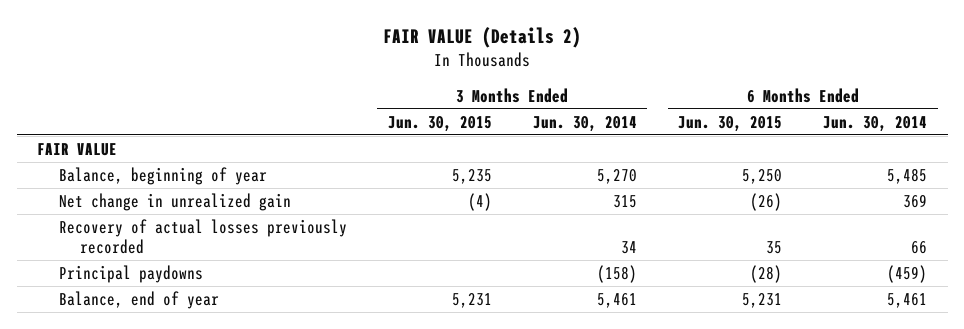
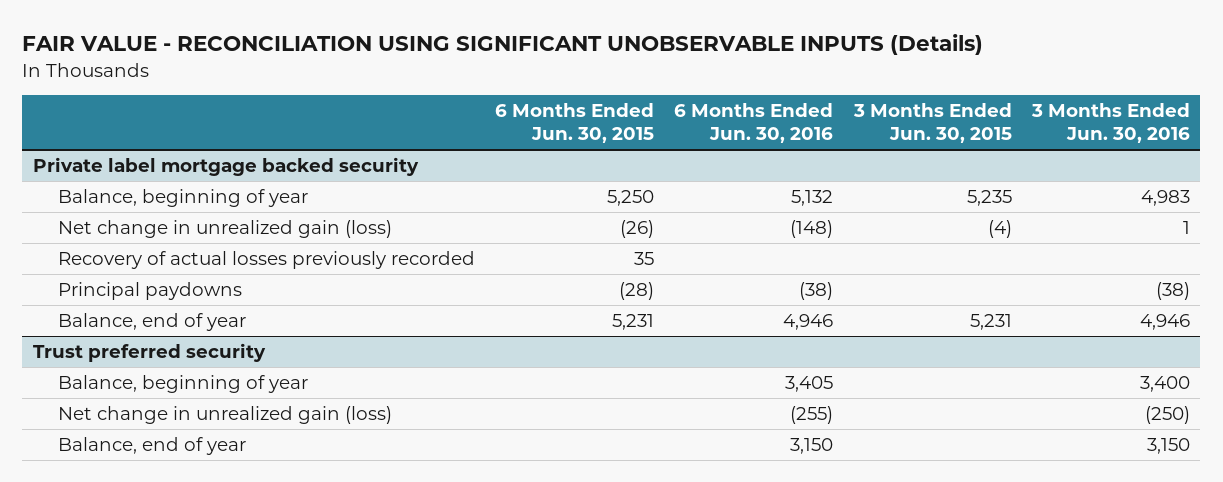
[383,26,582,48] FAIR VALUE (Details 2) -> [22,34,984,56] FAIR VALUE - RECONCILIATION USING SIGNIFICANT UNOBSERVABLE INPUTS (Details)
[532,115,637,132] Jun. 30, 2014 -> none
[823,115,928,132] Jun. 30, 2014 -> none
none -> [674,103,834,144] 6 Months Ended Jun. 30, 2016
none -> [1031,103,1191,144] 3 Months Ended Jun. 30, 2016
[37,142,118,156] FAIR VALUE -> none
none -> [32,156,419,176] Private label mortgage backed security
[58,192,291,211] Net change in unrealized gain -> [57,219,392,238] Net change in unrealized gain (loss)
none -> [32,342,266,362] Trust preferred security
none -> [57,374,308,393] Balance, beginning of year
none -> [57,405,392,424] Net change in unrealized gain (loss)
none -> [57,436,246,455] Balance, end of year

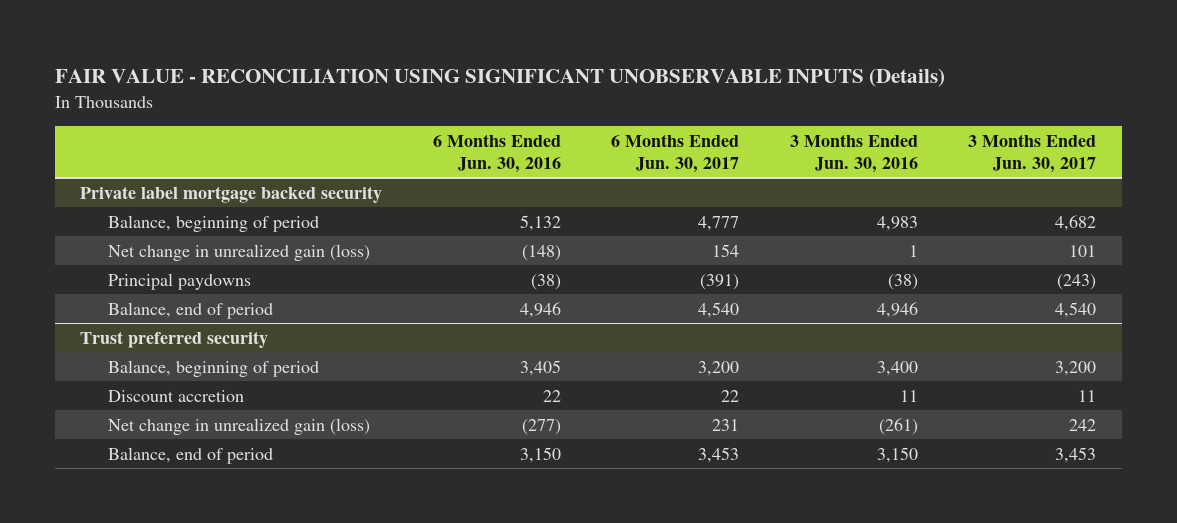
[495,103,655,144] 6 Months Ended Jun. 30, 2015 -> none
[852,103,1012,144] 3 Months Ended Jun. 30, 2015 -> none
none -> [611,133,740,173] 6 Months Ended Jun. 30, 2017
none -> [968,133,1097,173] 3 Months Ended Jun. 30, 2017
[57,188,308,207] Balance, beginning of year -> [108,214,320,232] Balance, beginning of period
[57,250,475,269] Recovery of actual losses previously recorded -> none
[57,312,246,331] Balance, end of year -> [108,301,274,319] Balance, end of period
[57,374,308,393] Balance, beginning of year -> [108,359,320,377] Balance, beginning of period
none -> [108,389,245,402] Discount accretion
[790,405,834,424] (255) -> [521,418,561,435] (277)
[1145,405,1191,424] (250) -> [878,417,918,435] (261)
[57,436,246,455] Balance, end of year -> [108,446,274,464] Balance, end of period

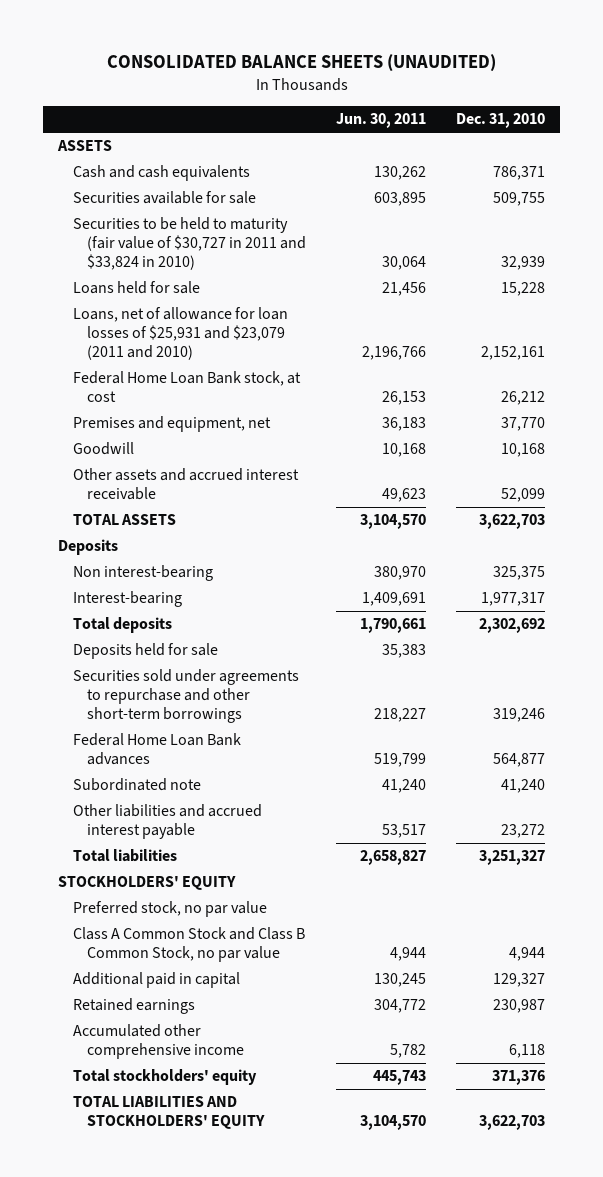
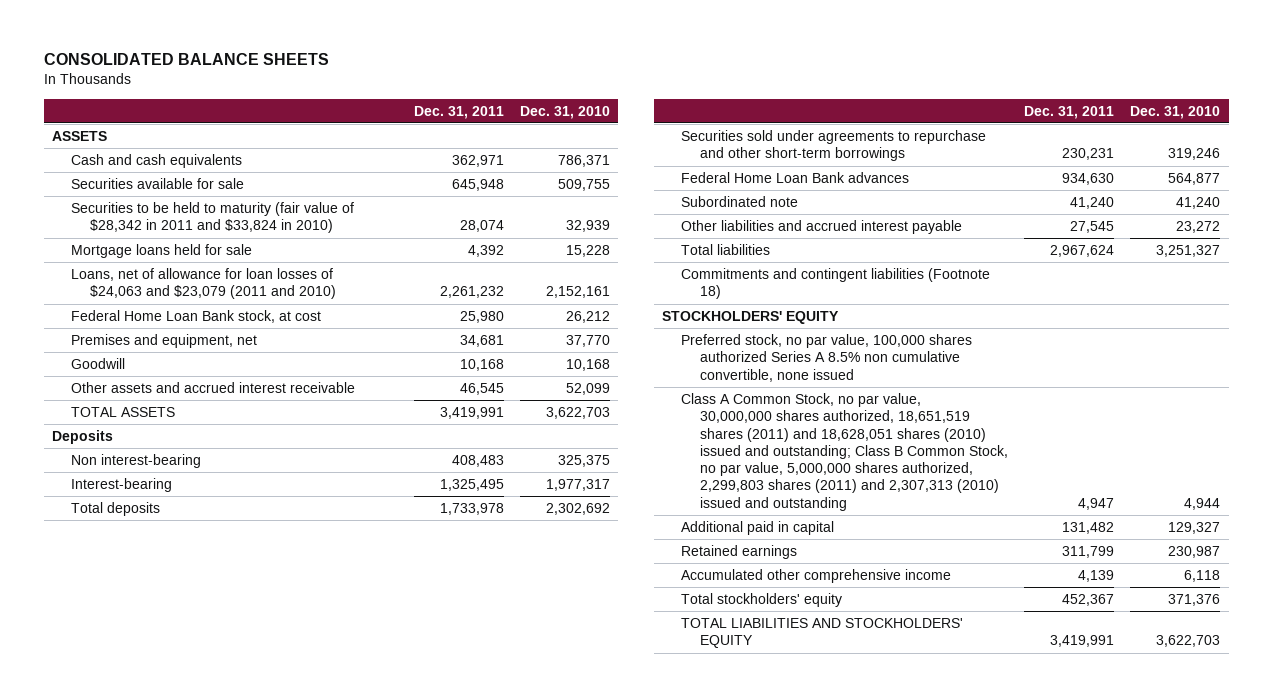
[106,54,496,72] CONSOLIDATED BALANCE SHEETS (UNAUDITED) -> [43,53,329,66] CONSOLIDATED BALANCE SHEETS
[336,113,427,129] Jun. 30, 2011 -> none
none -> [414,105,505,119] Dec. 31, 2011
[72,217,306,270] Securities to be held to maturity (fair value of $30,727 in 2011 and $33,824 in 2010) -> [70,202,354,234] Securities to be held to maturity (fair value of $28,342 in 2011 and $33,824 in 2010)
[72,281,200,295] Loans held for sale -> [70,244,252,259] Mortgage loans held for sale
[72,307,288,360] Loans, net of allowance for loan losses of $25,931 and $23,079 (2011 and 2010) -> [70,268,336,300] Loans, net of allowance for loan losses of $24,063 and $23,079 (2011 and 2010)
[72,643,218,660] Deposits held for sale -> none
none -> [680,268,990,300] Commitments and contingent liabilities (Footnote 18)
[72,901,267,918] Preferred stock, no par value -> [680,334,972,382] Preferred stock, no par value, 100,000 shares authorized Series A 8.5% non cumulative convertible, none issued
[72,927,305,963] Class A Common Stock and Class B Common Stock, no par value -> [680,393,1008,511] Class A Common Stock, no par value, 30,000,000 shares authorized, 18,651,519 shares (2011) and 18,628,051 shares (2010) issued and outstanding; Class B Common Stock, no par value, 5,000,000 shares authorized, 2,299,803 shares (2011) and 2,307,313 (2010) issued and outstanding

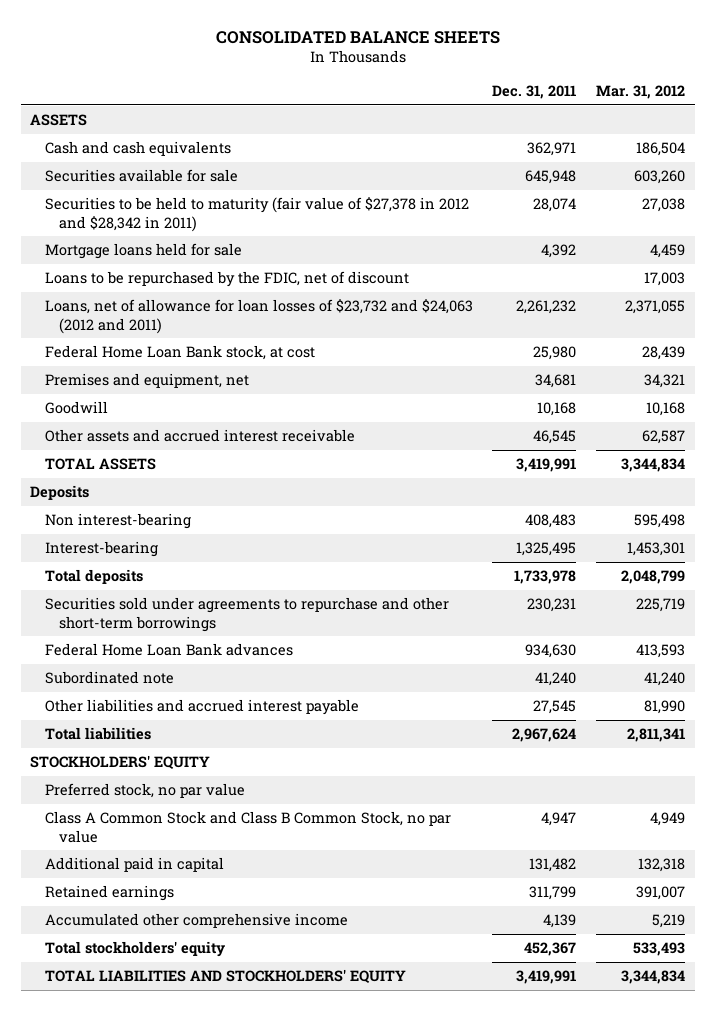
[520,105,611,119] Dec. 31, 2010 -> none
none -> [595,84,685,99] Mar. 31, 2012
[70,202,354,234] Securities to be held to maturity (fair value of $28,342 in 2011 and $33,824 in 2010) -> [44,197,469,232] Securities to be held to maturity (fair value of $27,378 in 2012 and $28,342 in 2011)
none -> [44,271,409,288] Loans to be repurchased by the FDIC, net of discount
[70,268,336,300] Loans, net of allowance for loan losses of $24,063 and $23,079 (2011 and 2010) -> [44,299,473,334] Loans, net of allowance for loan losses of $23,732 and $24,063 (2012 and 2011)
[680,268,990,300] Commitments and contingent liabilities (Footnote 18) -> none
[680,334,972,382] Preferred stock, no par value, 100,000 shares authorized Series A 8.5% non cumulative convertible, none issued -> [44,783,245,799] Preferred stock, no par value
[680,393,1008,511] Class A Common Stock, no par value, 30,000,000 shares authorized, 18,651,519 shares (2011) and 18,628,051 shares (2010) issued and outstanding; Class B Common Stock, no par value, 5,000,000 shares authorized, 2,299,803 shares (2011) and 2,307,313 (2010) issued and outstanding -> [44,811,451,843] Class A Common Stock and Class B Common Stock, no par value

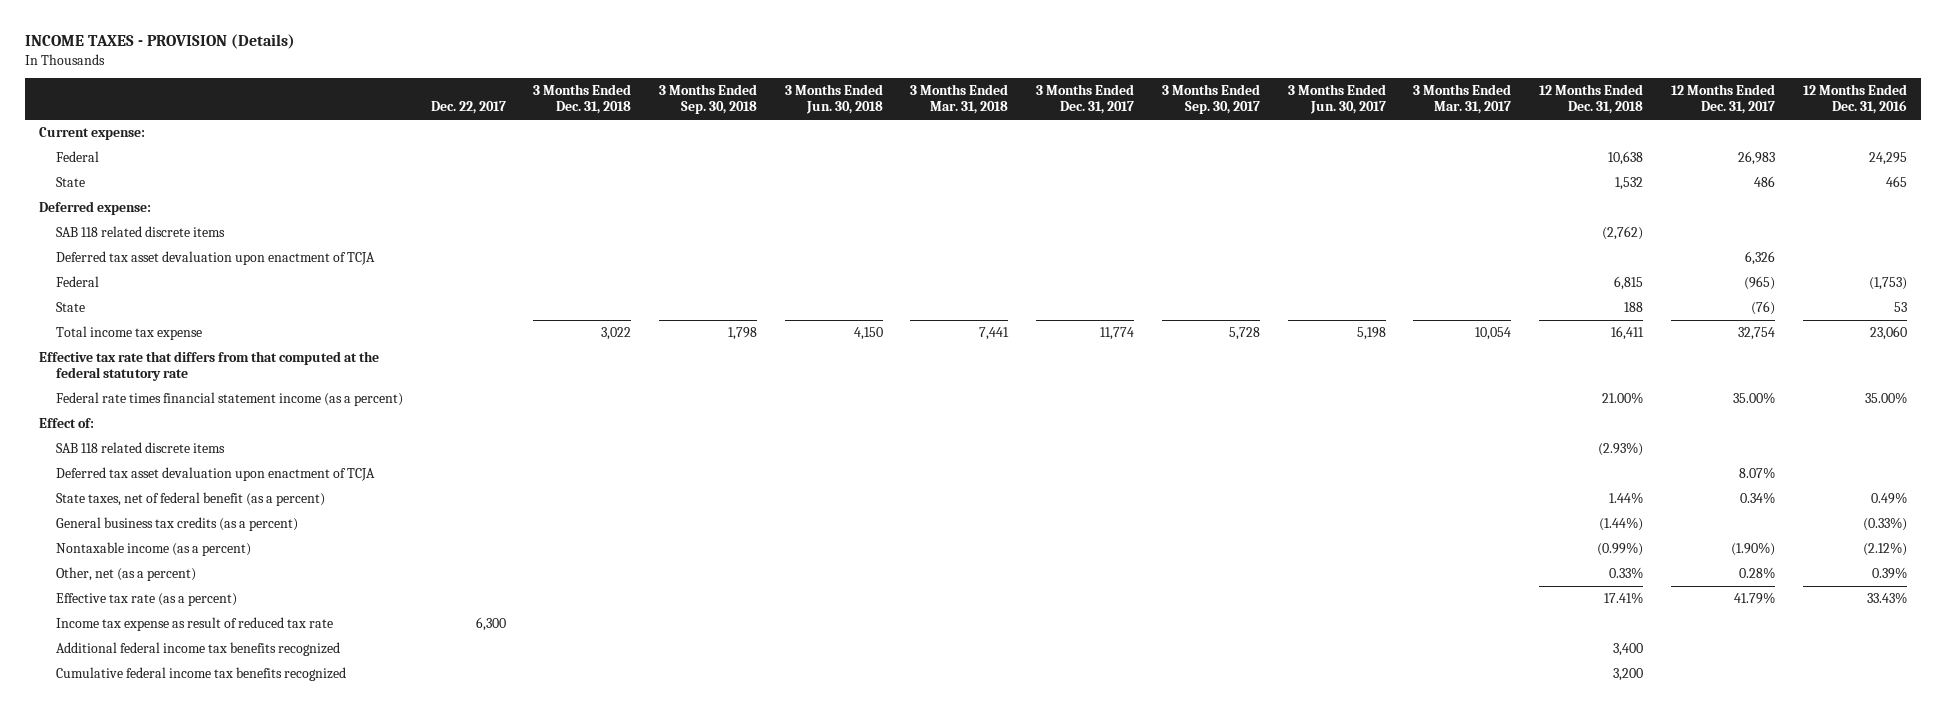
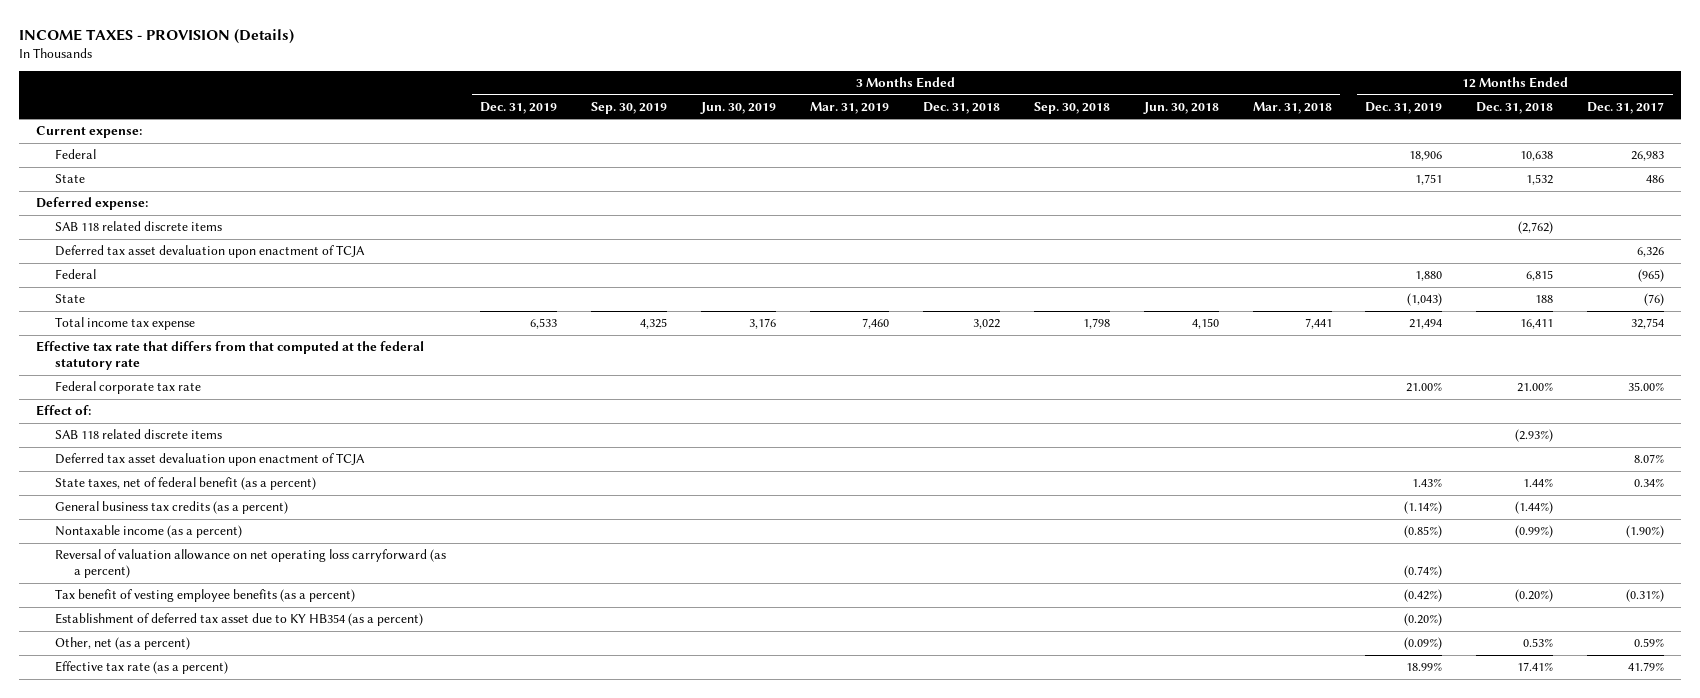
[430,101,506,115] Dec. 22, 2017 -> none
[1036,84,1135,115] 3 Months Ended Dec. 31, 2017 -> none
[1161,84,1260,115] 3 Months Ended Sep. 30, 2017 -> none
[1287,84,1386,115] 3 Months Ended Jun. 30, 2017 -> none
[1413,84,1512,115] 3 Months Ended Mar. 31, 2017 -> none
[1802,84,1907,115] 12 Months Ended Dec. 31, 2016 -> none
none -> [480,101,558,114] Dec. 31, 2019
none -> [590,101,667,114] Sep. 30, 2019
none -> [699,101,776,114] Jun. 30, 2019
none -> [809,101,889,114] Mar. 31, 2019
none -> [1365,101,1443,114] Dec. 31, 2019
[55,392,403,407] Federal rate times financial statement income (as a percent) -> [55,381,202,395] Federal corporate tax rate
none -> [55,549,447,579] Reversal of valuation allowance on net operating loss carryforward (as a percent)
none -> [55,589,356,603] Tax benefit of vesting employee benefits (as a percent)
none -> [55,613,424,627] Establishment of deferred tax asset due to KY HB354 (as a percent)
[1609,567,1644,580] 0.33% -> [1523,638,1554,648] 0.53%
[1738,567,1775,580] 0.28% -> [1634,638,1665,648] 0.59%
[55,617,333,632] Income tax expense as result of reduced tax rate -> none
[55,642,340,657] Additional federal income tax benefits recognized -> none
[55,667,346,682] Cumulative federal income tax benefits recognized -> none

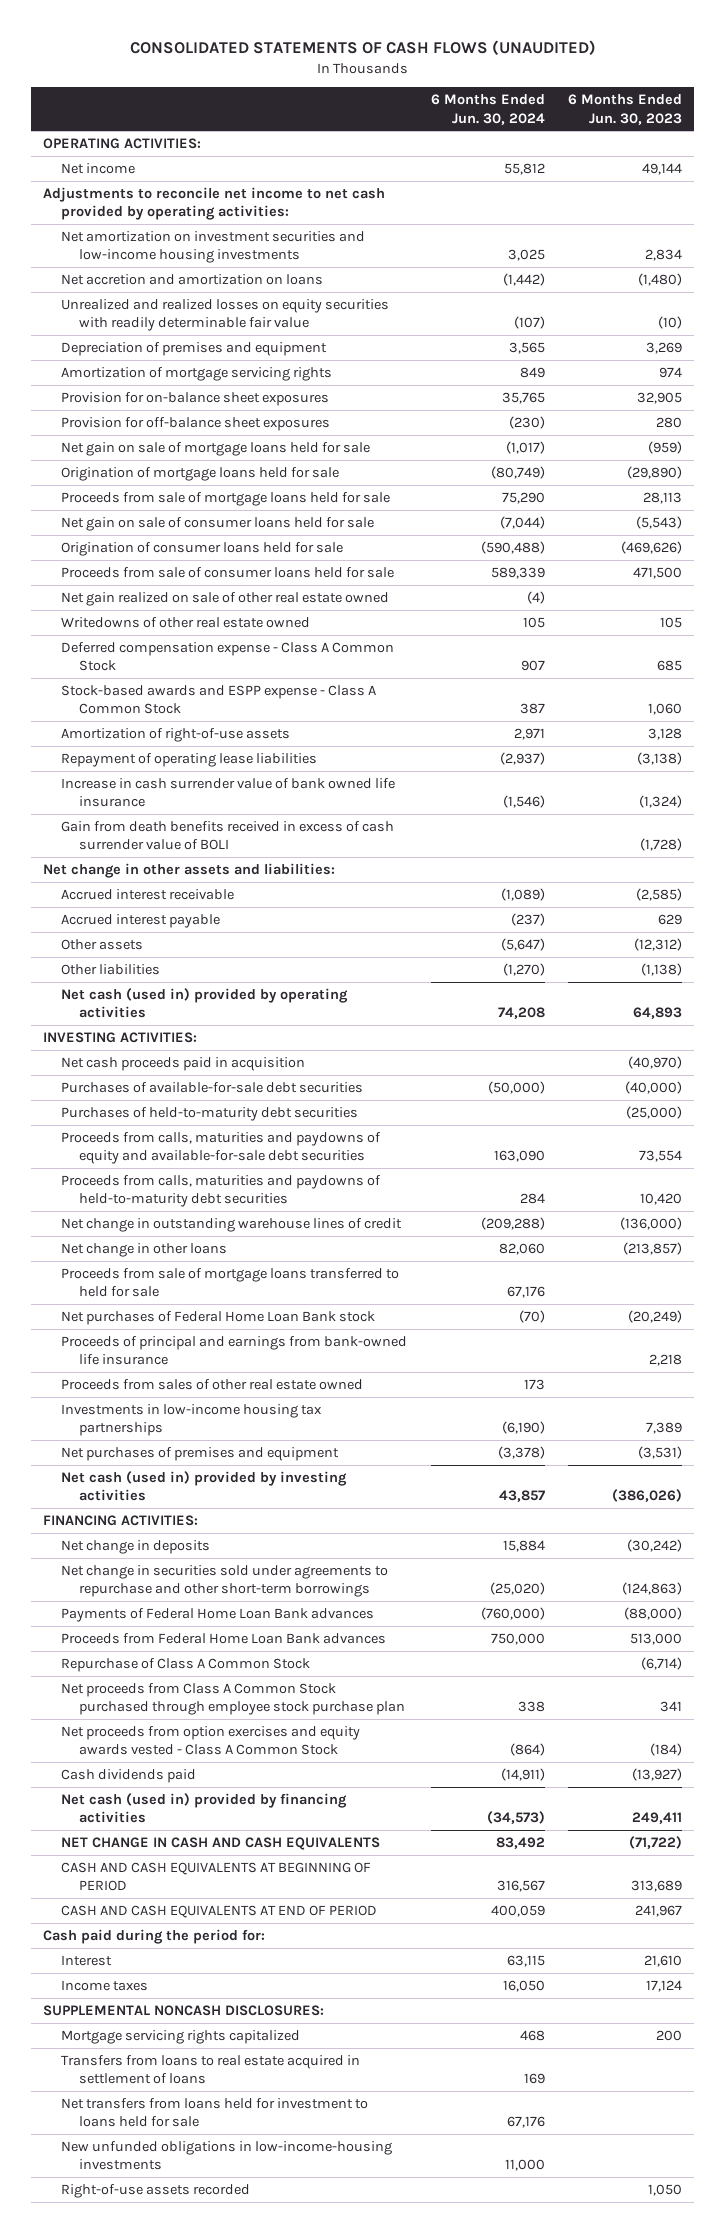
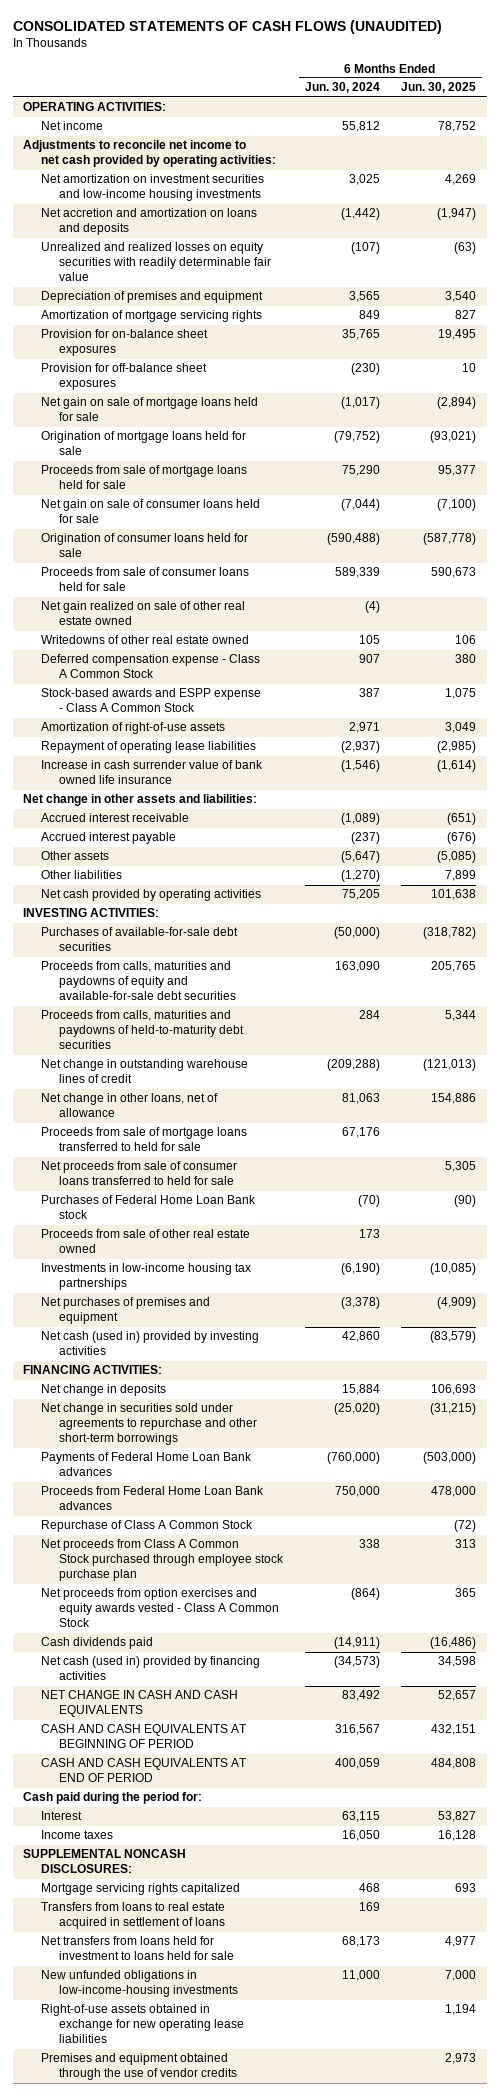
[568,94,683,125] 6 Months Ended Jun. 30, 2023 -> none
none -> [401,82,477,94] Jun. 30, 2025
[60,273,323,285] Net accretion and amortization on loans -> [41,208,258,236] Net accretion and amortization on loans and deposits
[490,465,545,479] (80,749) -> [333,431,380,444] (79,752)
[60,820,394,851] Gain from death benefits received in excess of cash surrender value of BOLI -> none
[60,987,348,1019] Net cash (used in) provided by operating activities -> [41,889,262,902] Net cash provided by operating activities
[497,1007,545,1020] 74,208 -> [341,889,380,901] 75,205
[60,1056,305,1071] Net cash proceeds paid in acquisition -> none
[60,1106,358,1121] Purchases of held-to-maturity debt securities -> none
[60,1242,227,1257] Net change in other loans -> [41,1093,219,1118] Net change in other loans, net of allowance
[498,1242,545,1255] 82,060 -> [341,1093,380,1105] 81,063
[60,1335,407,1366] Proceeds of principal and earnings from bank-owned life insurance -> none
none -> [41,1161,238,1186] Net proceeds from sale of consumer loans transferred to held for sale
[60,1310,375,1325] Net purchases of Federal Home Loan Bank stock -> [41,1195,257,1220] Purchases of Federal Home Loan Bank stock
[60,1378,363,1390] Proceeds from sales of other real estate owned -> [41,1229,251,1254] Proceeds from sale of other real estate owned
[498,1490,545,1503] 43,857 -> [341,1331,380,1343] 42,860
[506,2116,545,2129] 67,176 -> [341,1936,380,1948] 68,173
[60,2183,250,2198] Right-of-use assets recorded -> [41,2004,244,2044] Right-of-use assets obtained in exchange for new operating lease liabilities
none -> [41,2053,237,2081] Premises and equipment obtained through the use of vendor credits

